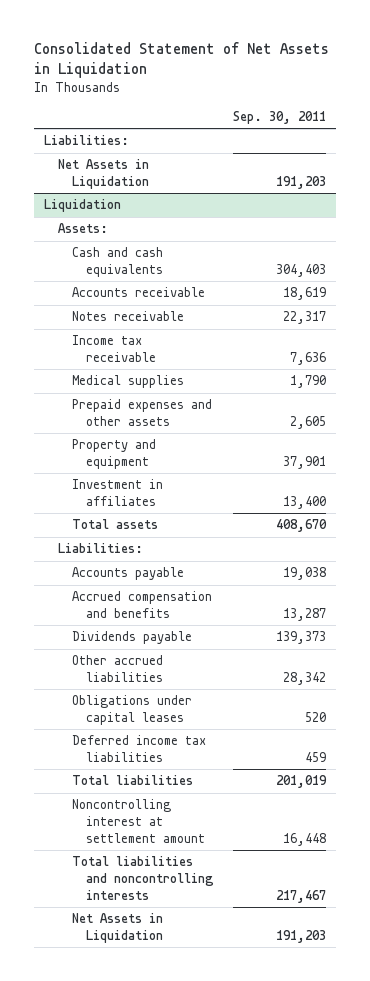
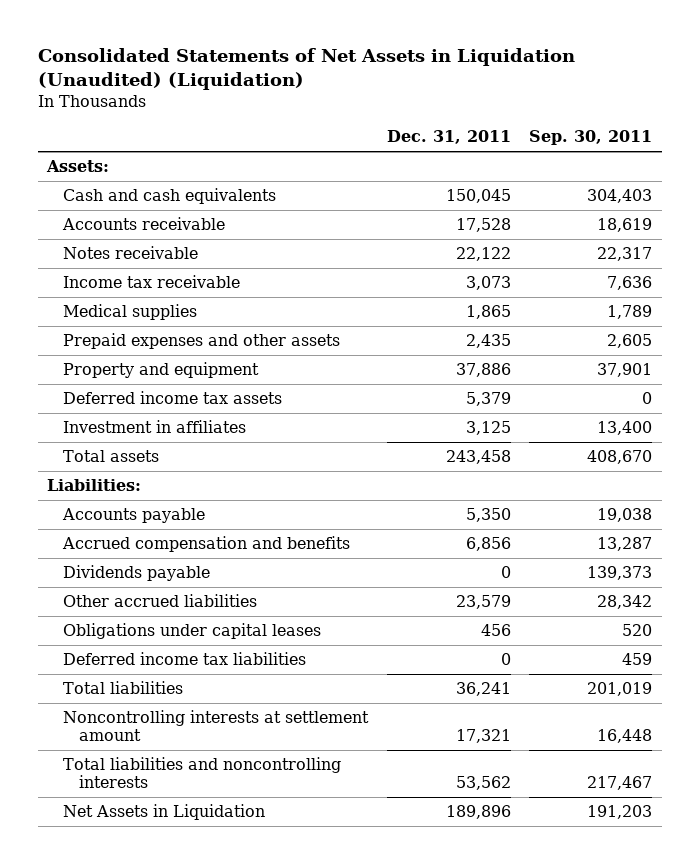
[34,42,330,79] Consolidated Statement of Net Assets in Liquidation -> [38,48,576,90] Consolidated Statements of Net Assets in Liquidation (Unaudited) (Liquidation)
none -> [386,130,511,145] Dec. 31, 2011
[43,135,129,146] Liabilities: -> none
[57,159,150,190] Net Assets in Liquidation -> none
[43,199,121,213] Liquidation -> none
[289,375,326,389] 1,790 -> [607,305,653,320] 1,789
none -> [63,391,283,405] Deferred income tax assets
[72,799,206,843] Noncontrolling interest at settlement amount -> [63,710,370,742] Noncontrolling interests at settlement amount

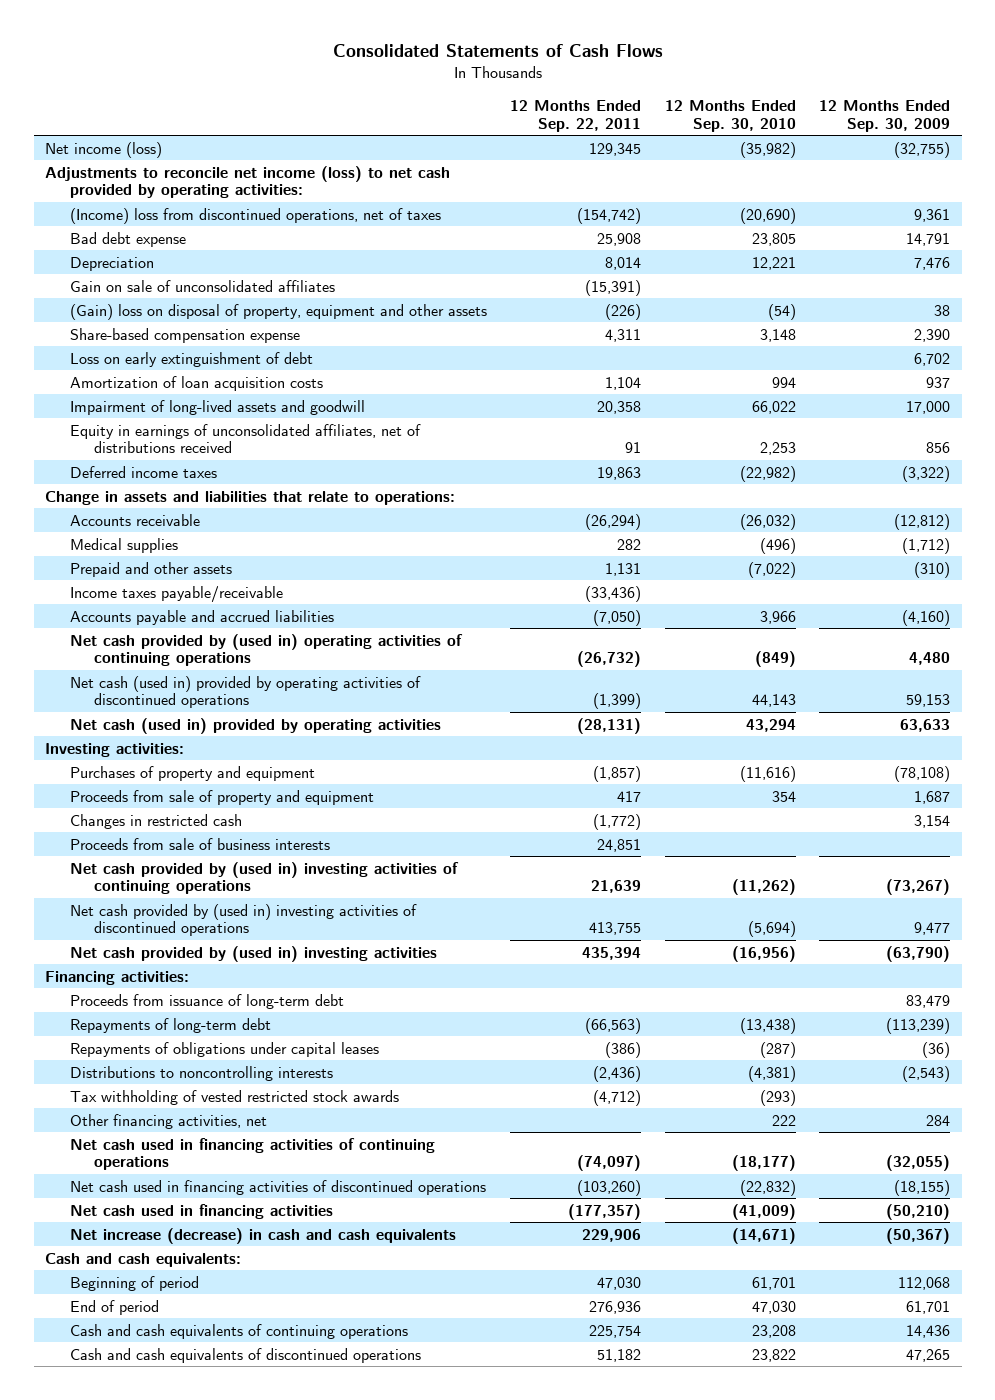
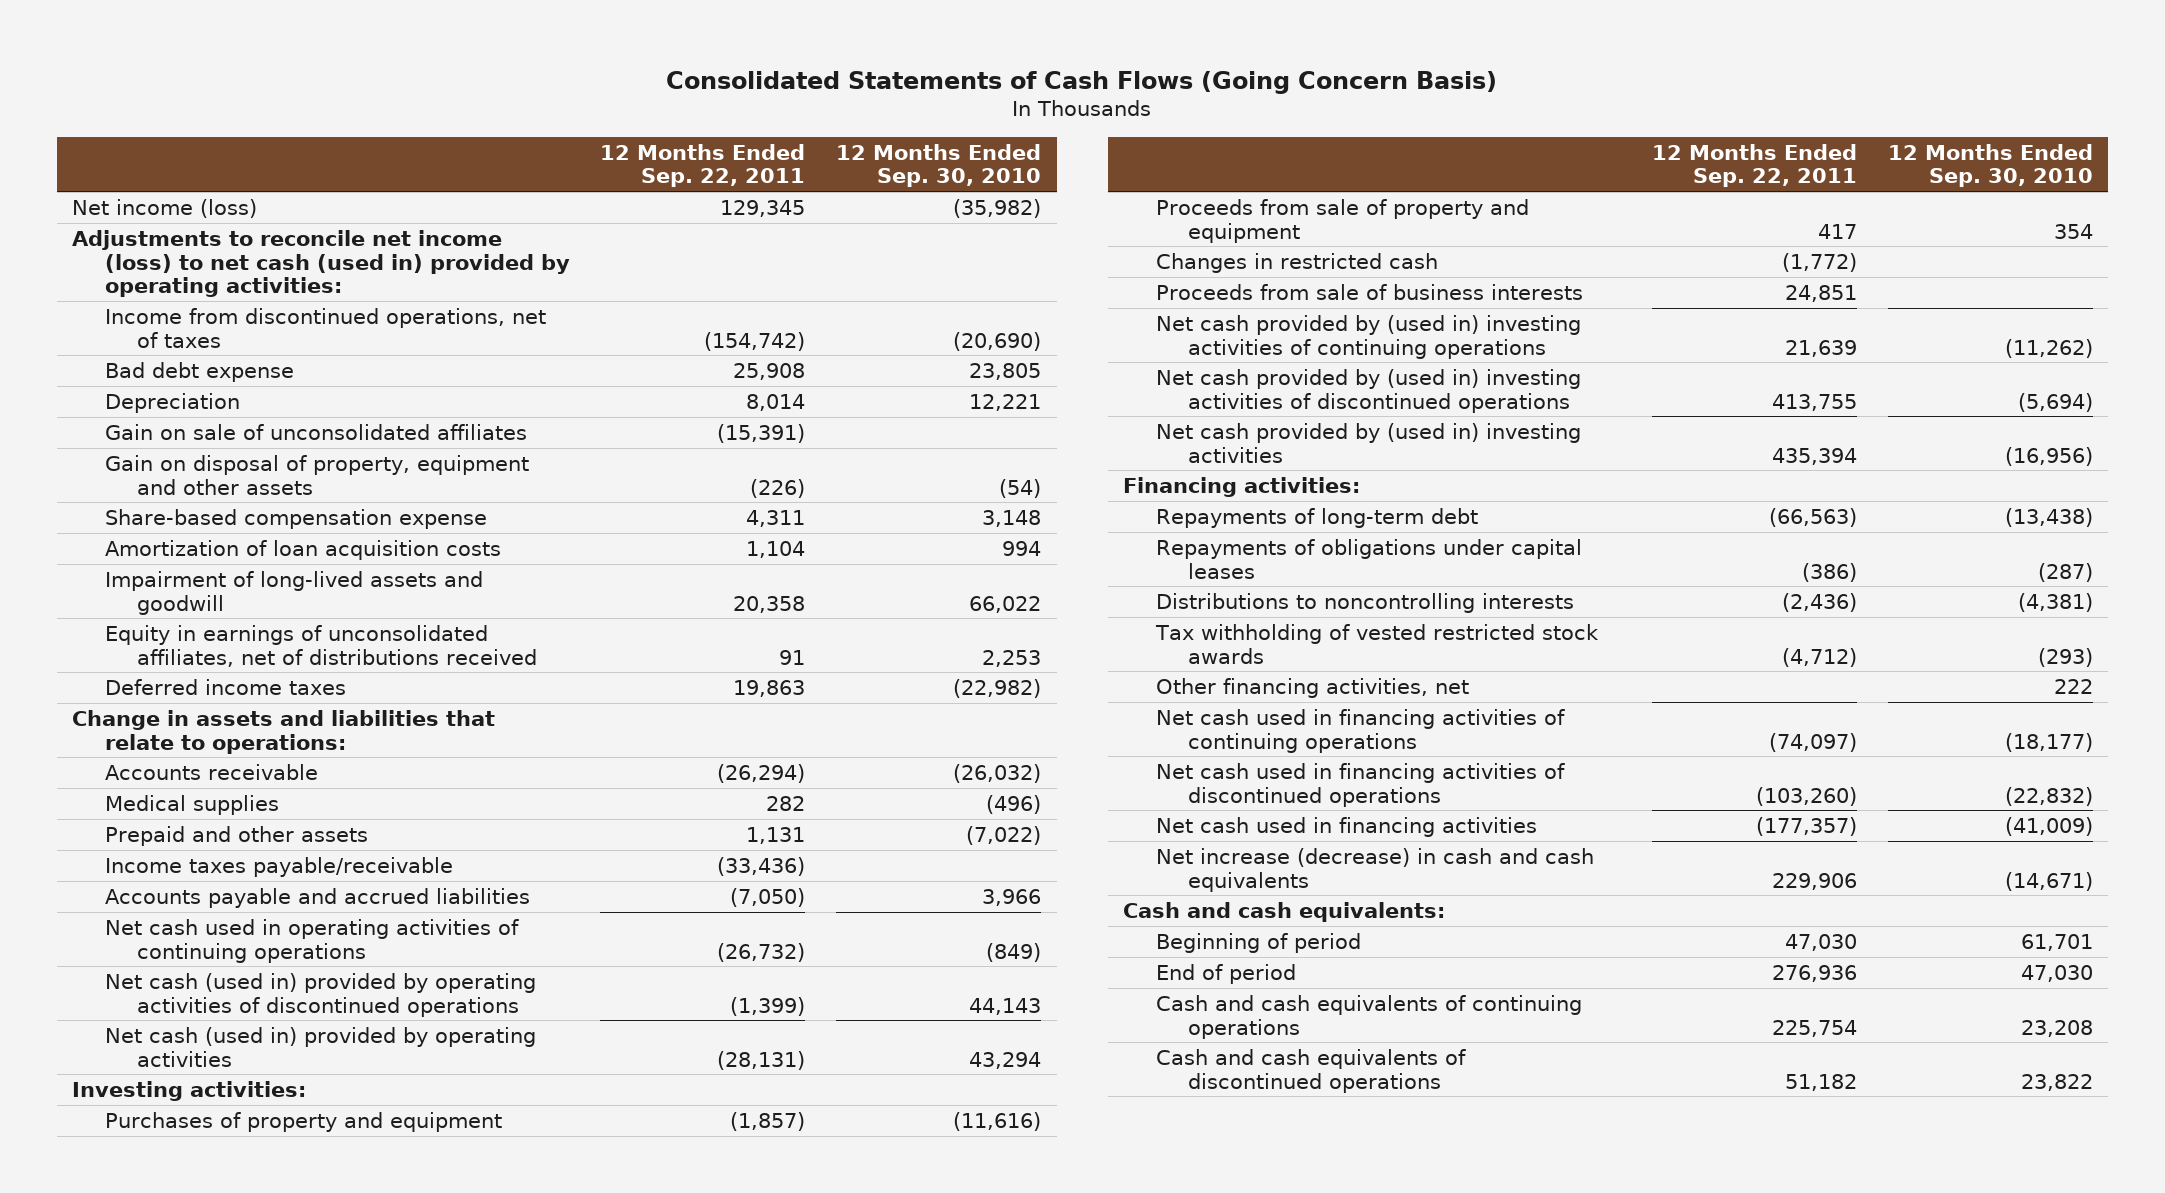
[332,44,663,58] Consolidated Statements of Cash Flows -> [666,70,1498,94] Consolidated Statements of Cash Flows (Going Concern Basis)
[818,99,950,132] 12 Months Ended Sep. 30, 2009 -> none
[45,165,451,199] Adjustments to reconcile net income (loss) to net cash provided by operating activities: -> [72,229,570,298] Adjustments to reconcile net income (loss) to net cash (used in) provided by operating activities:
[69,207,441,224] (Income) loss from discontinued operations, net of taxes -> [104,307,546,348] Income from discontinued operations, net of taxes
[69,303,487,320] (Gain) loss on disposal of property, equipment and other assets -> [104,454,529,495] Gain on disposal of property, equipment and other assets
[69,351,313,367] Loss on early extinguishment of debt -> none
[69,633,463,667] Net cash provided by (used in) operating activities of continuing operations -> [104,918,519,963] Net cash used in operating activities of continuing operations
[69,993,344,1009] Proceeds from issuance of long-term debt -> none

